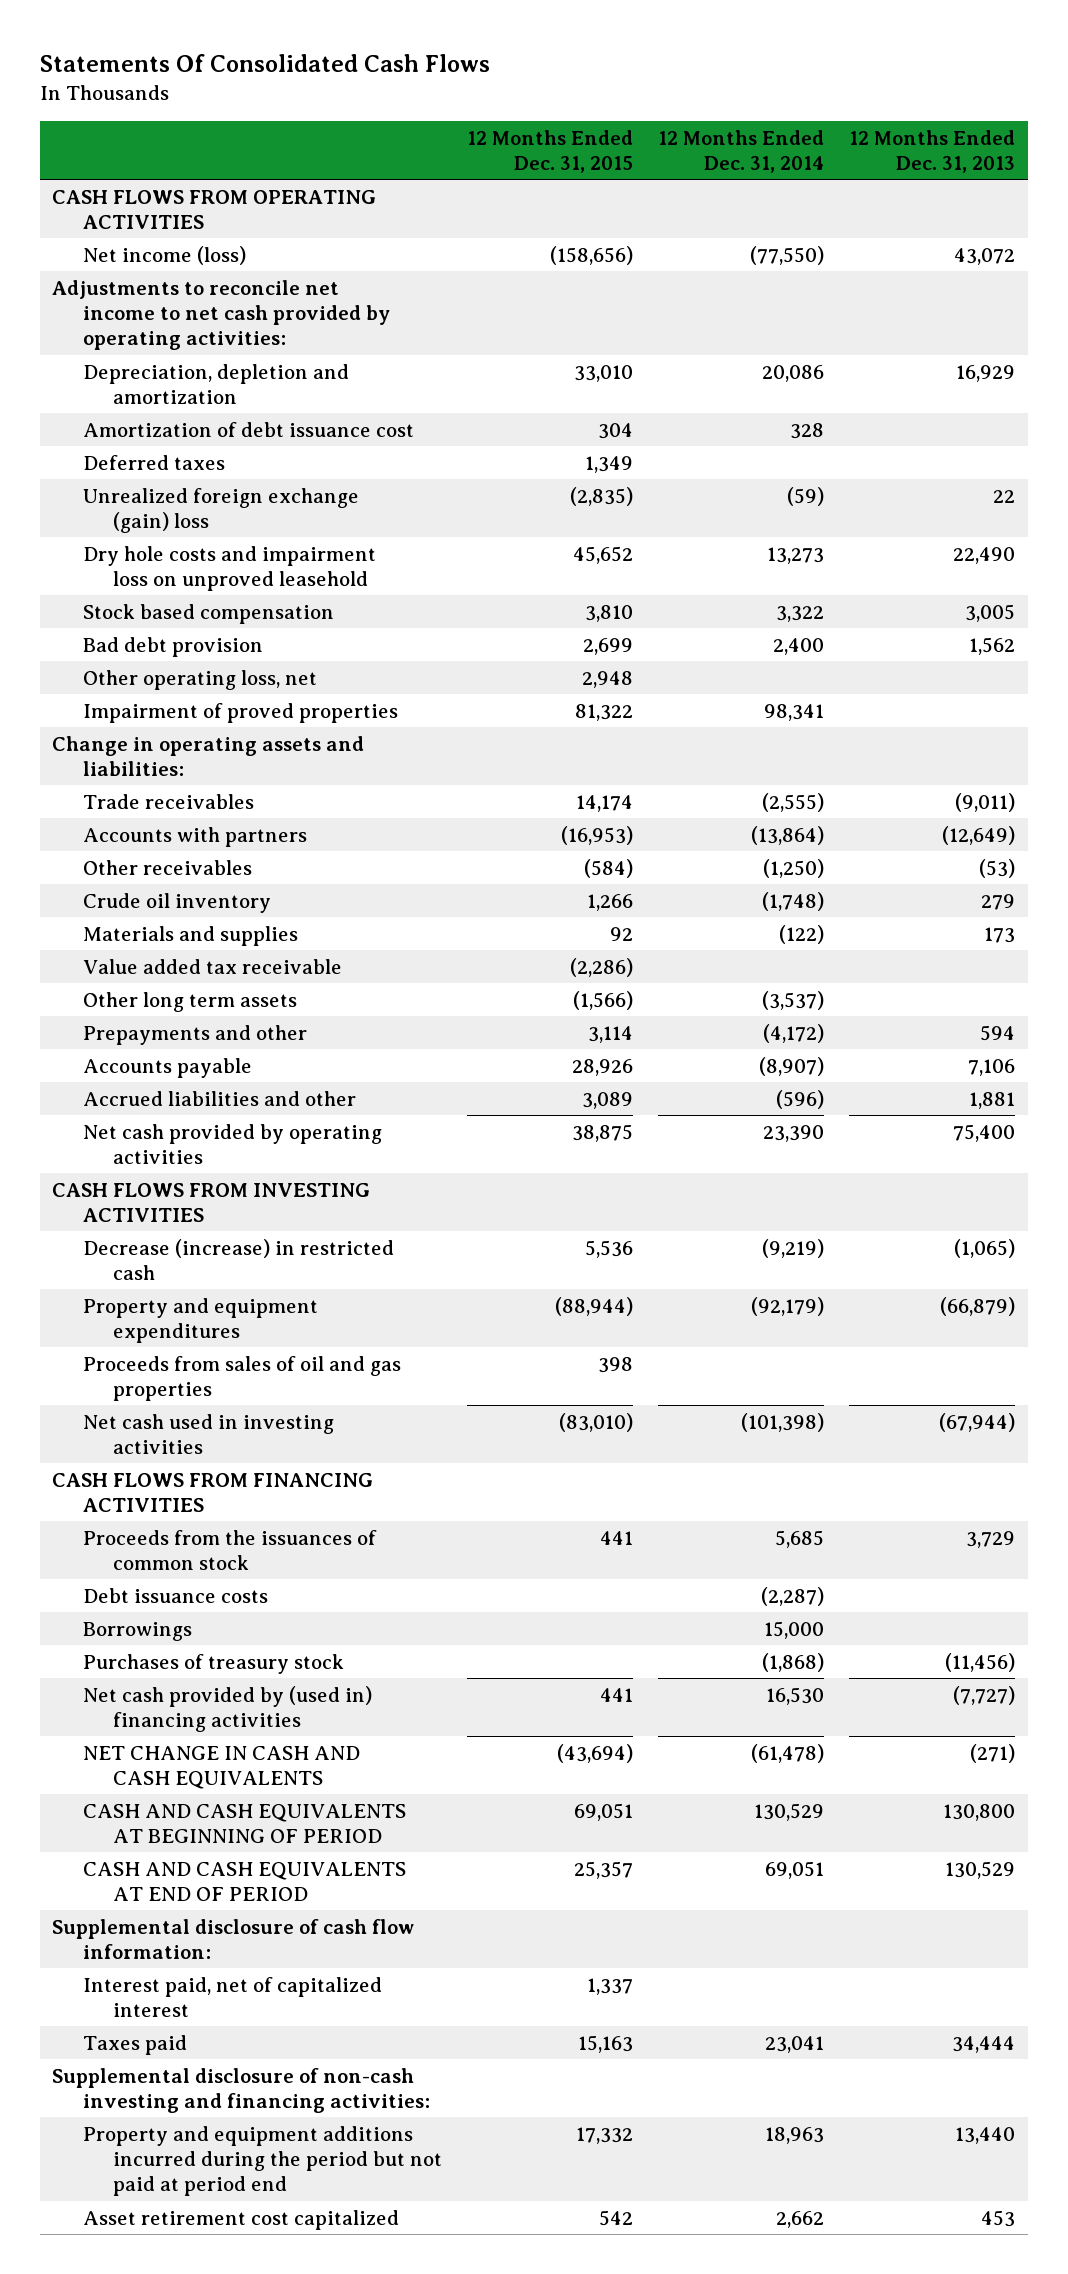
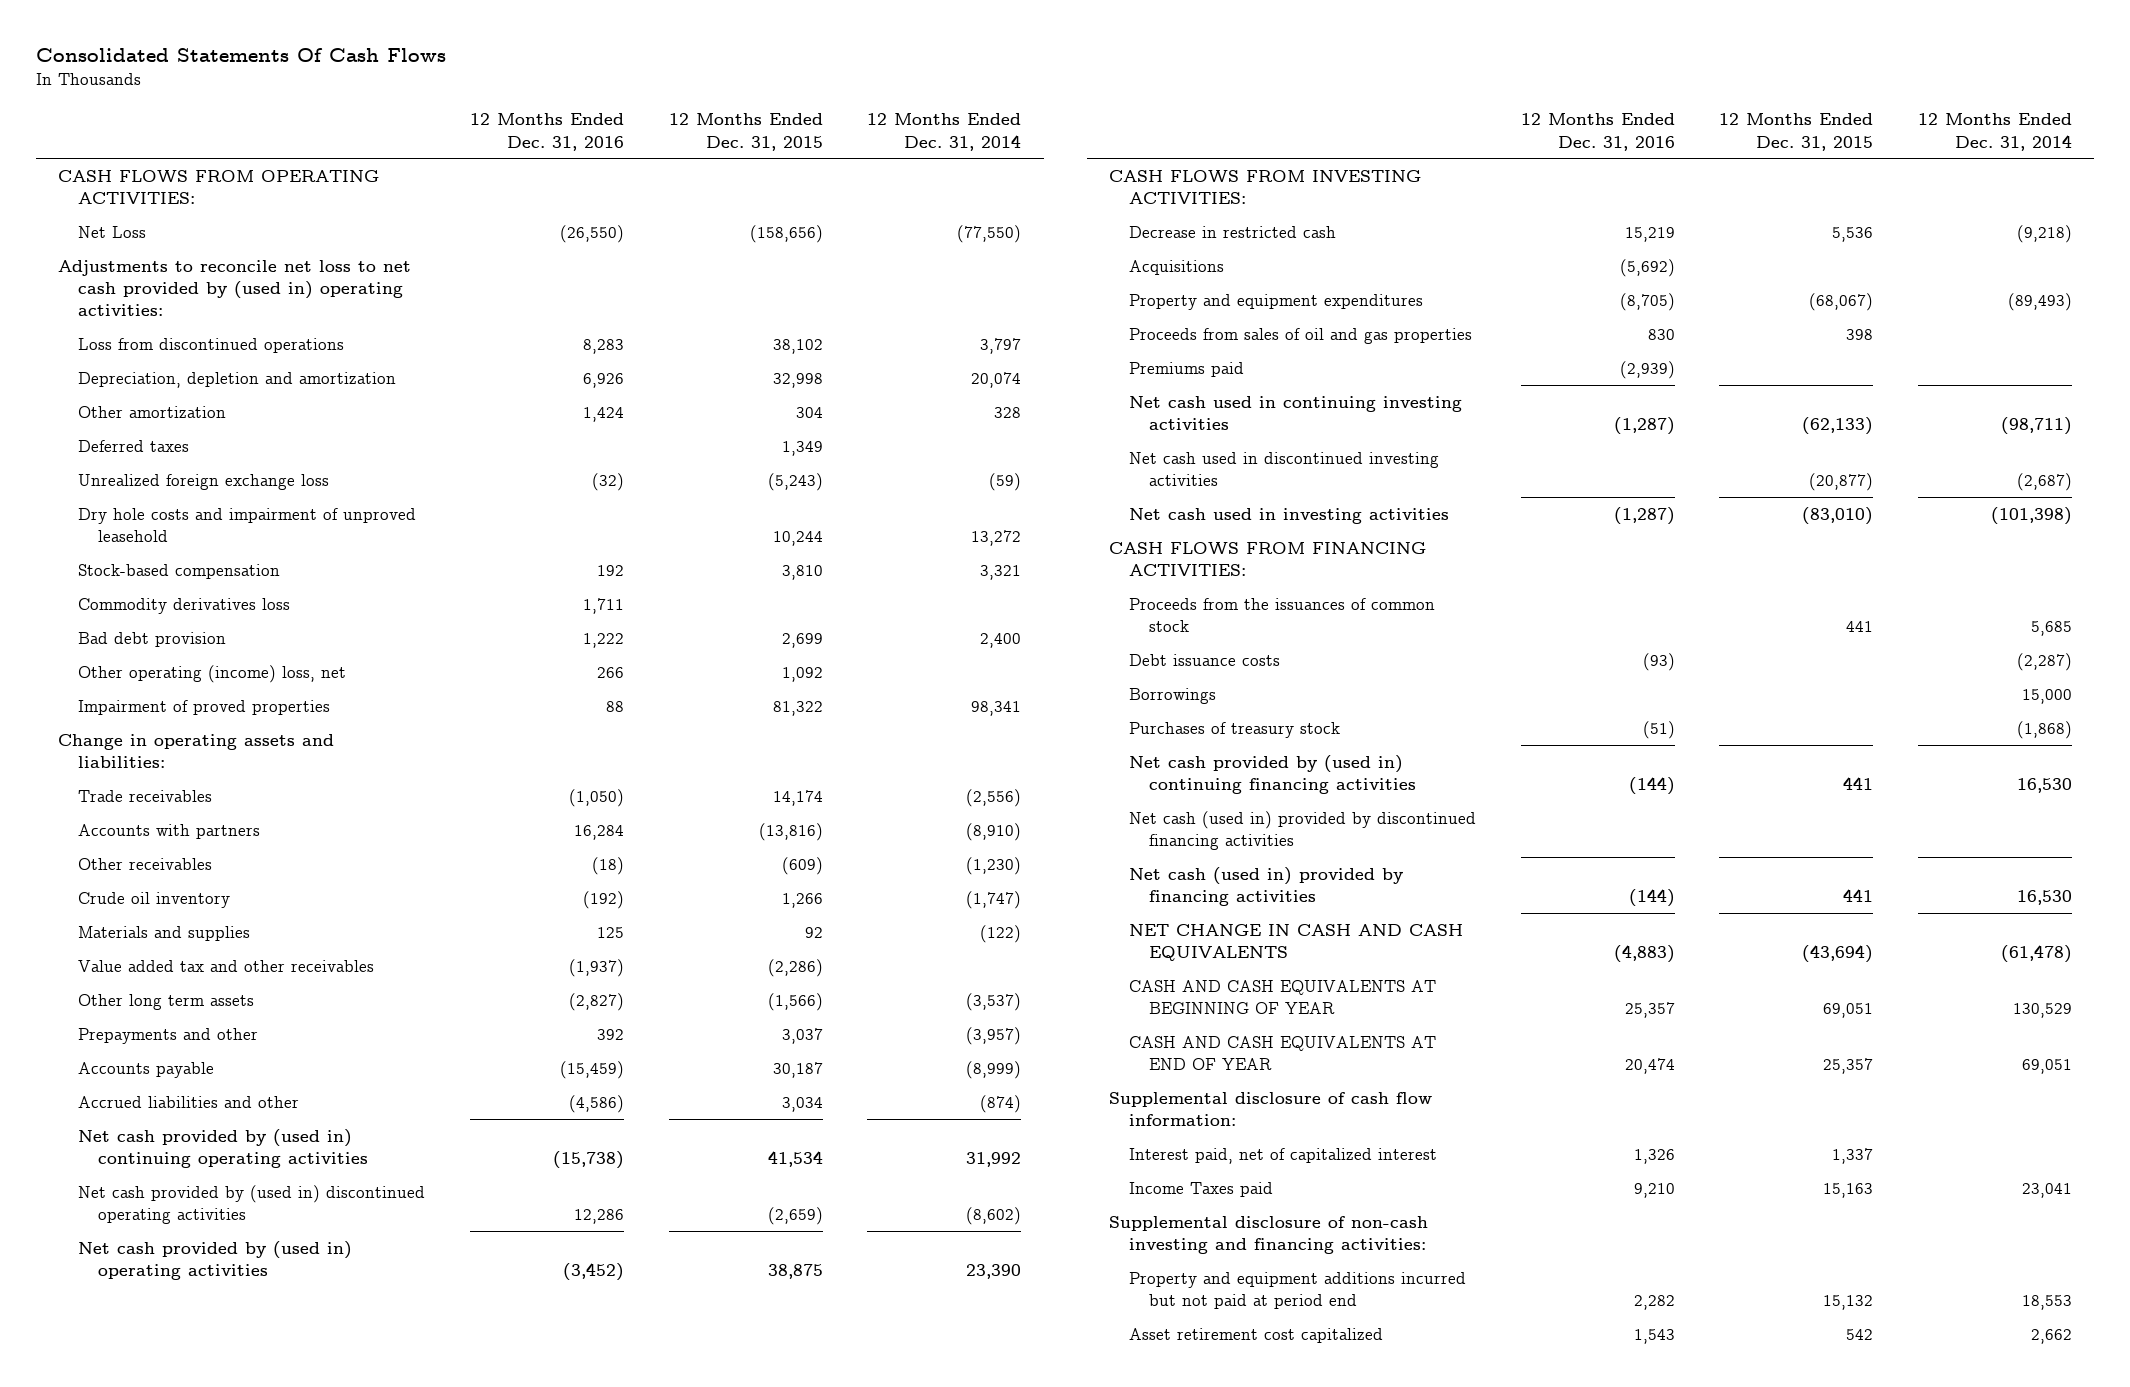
[39,54,490,73] Statements Of Consolidated Cash Flows -> [35,48,446,63] Consolidated Statements Of Cash Flows
[849,129,1016,173] 12 Months Ended Dec. 31, 2013 -> none
none -> [469,113,624,151] 12 Months Ended Dec. 31, 2016
[52,189,377,230] CASH FLOWS FROM OPERATING ACTIVITIES -> [57,169,379,204] CASH FLOWS FROM OPERATING ACTIVITIES:
[82,245,246,265] Net income (loss) -> [78,225,147,238] Net Loss
[52,279,390,351] Adjustments to reconcile net income to net cash provided by operating activities: -> [57,259,411,317] Adjustments to reconcile net loss to net cash provided by (used in) operating activities:
none -> [78,337,345,353] Loss from discontinued operations
[574,364,634,382] 33,010 -> [772,372,823,388] 32,998
[762,364,825,382] 20,086 -> [971,371,1022,388] 20,074
[82,421,414,437] Amortization of debt issuance cost -> [78,405,227,418] Other amortization
[82,487,359,534] Unrealized foreign exchange (gain) loss -> [78,473,330,490] Unrealized foreign exchange loss
[570,486,634,506] (2,835) -> [767,472,823,491] (5,243)
[82,545,376,592] Dry hole costs and impairment loss on unproved leasehold -> [78,507,417,542] Dry hole costs and impairment of unproved leasehold
[573,545,634,564] 45,652 -> [772,530,823,546] 10,244
[767,546,825,564] 13,273 -> [971,529,1022,546] 13,272
[82,603,334,624] Stock based compensation -> [78,563,281,579] Stock-based compensation
[776,605,825,622] 3,322 -> [980,564,1022,580] 3,321
none -> [78,597,291,614] Commodity derivatives loss
[82,669,317,690] Other operating loss, net -> [78,664,347,683] Other operating (income) loss, net
[582,670,634,688] 2,948 -> [781,666,823,682] 1,092
[762,792,825,812] (2,555) -> [966,788,1022,807] (2,556)
[561,825,634,845] (16,953) -> [758,822,823,841] (13,816)
[751,825,825,845] (13,864) -> [966,822,1022,841] (8,910)
[584,858,634,878] (584) -> [781,856,823,875] (609)
[763,858,825,878] (1,250) -> [966,856,1022,875] (1,230)
[762,891,825,911] (1,748) -> [966,890,1022,909] (1,747)
[82,958,342,974] Value added tax receivable -> [78,959,375,972] Value added tax and other receivables
[588,1025,634,1043] 3,114 -> [781,1027,823,1044] 3,037
[763,1023,825,1043] (4,172) -> [966,1026,1022,1045] (3,957)
[572,1058,634,1076] 28,926 -> [772,1061,823,1078] 30,187
[759,1056,825,1076] (8,907) -> [966,1060,1022,1079] (8,999)
[582,1091,634,1109] 3,089 -> [781,1096,823,1112] 3,034
[776,1089,825,1109] (596) -> [980,1094,1022,1113] (874)
[82,1123,382,1165] Net cash provided by operating activities -> [78,1128,369,1168] Net cash provided by (used in) continuing operating activities
[572,1123,634,1142] 38,875 -> [767,1150,823,1167] 41,534
[763,1124,825,1142] 23,390 -> [966,1151,1022,1167] 31,992
none -> [78,1184,426,1224] Net cash provided by (used in) discontinued operating activities
none -> [78,1240,353,1280] Net cash provided by (used in) operating activities
[52,1182,371,1223] CASH FLOWS FROM INVESTING ACTIVITIES -> [1108,169,1421,204] CASH FLOWS FROM INVESTING ACTIVITIES:
[82,1238,394,1281] Decrease (increase) in restricted cash -> [1129,225,1337,238] Decrease in restricted cash
[762,1238,825,1258] (9,219) -> [2017,224,2073,243] (9,218)
none -> [1129,259,1225,275] Acquisitions
[555,1296,634,1316] (88,944) -> [1809,292,1874,311] (68,067)
[751,1296,825,1316] (92,179) -> [2008,292,2073,311] (89,493)
none -> [1129,361,1245,377] Premiums paid
none -> [1129,395,1463,430] Net cash used in continuing investing activities
none -> [1129,451,1440,486] Net cash used in discontinued investing activities
[52,1472,374,1513] CASH FLOWS FROM FINANCING ACTIVITIES -> [1108,541,1426,576] CASH FLOWS FROM FINANCING ACTIVITIES:
[82,1685,372,1733] Net cash provided by (used in) financing activities -> [1129,754,1417,794] Net cash provided by (used in) continuing financing activities
none -> [1129,810,1477,850] Net cash (used in) provided by discontinued financing activities
none -> [1129,866,1404,906] Net cash (used in) provided by financing activities
[82,1803,406,1844] CASH AND CASH EQUIVALENTS AT BEGINNING OF PERIOD -> [1129,979,1437,1014] CASH AND CASH EQUIVALENTS AT BEGINNING OF YEAR
[82,1861,406,1902] CASH AND CASH EQUIVALENTS AT END OF PERIOD -> [1129,1035,1437,1070] CASH AND CASH EQUIVALENTS AT END OF YEAR
[82,2034,187,2055] Taxes paid -> [1129,1181,1274,1197] Income Taxes paid
[82,2125,443,2197] Property and equipment additions incurred during the period but not paid at period end -> [1129,1271,1467,1309] Property and equipment additions incurred but not paid at period end
[576,2126,634,2144] 17,332 -> [1823,1294,1874,1310] 15,132
[765,2126,825,2144] 18,963 -> [2022,1294,2073,1310] 18,553

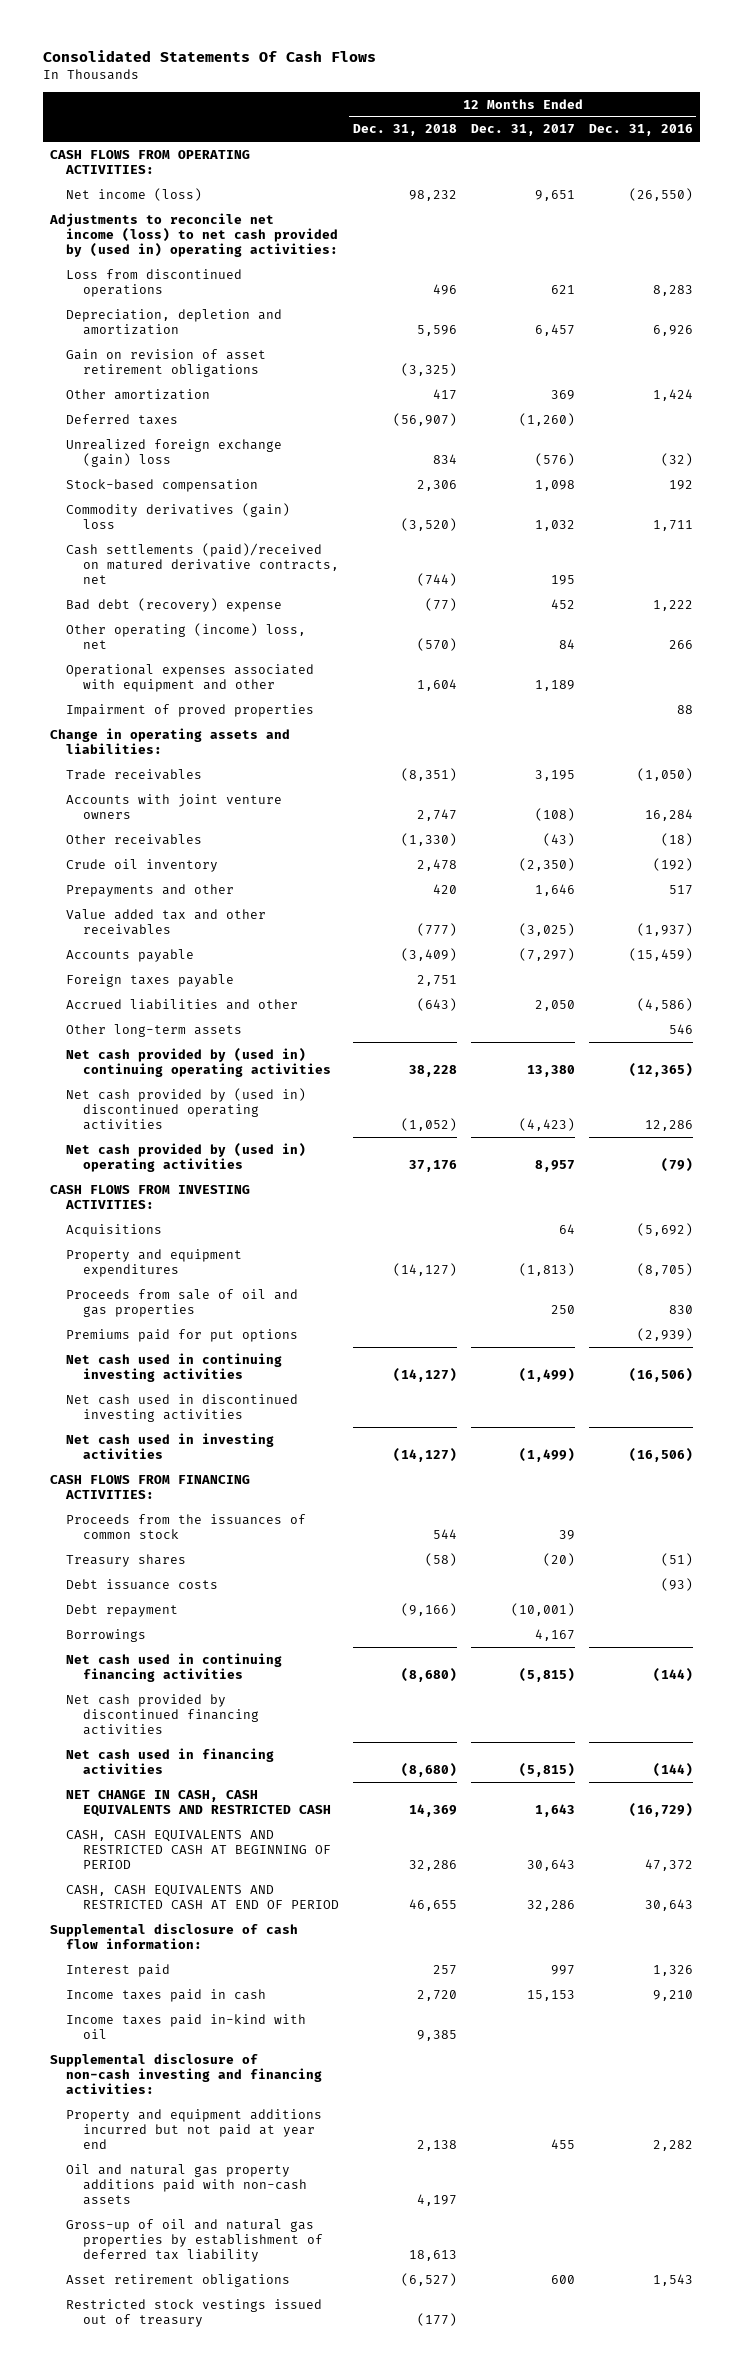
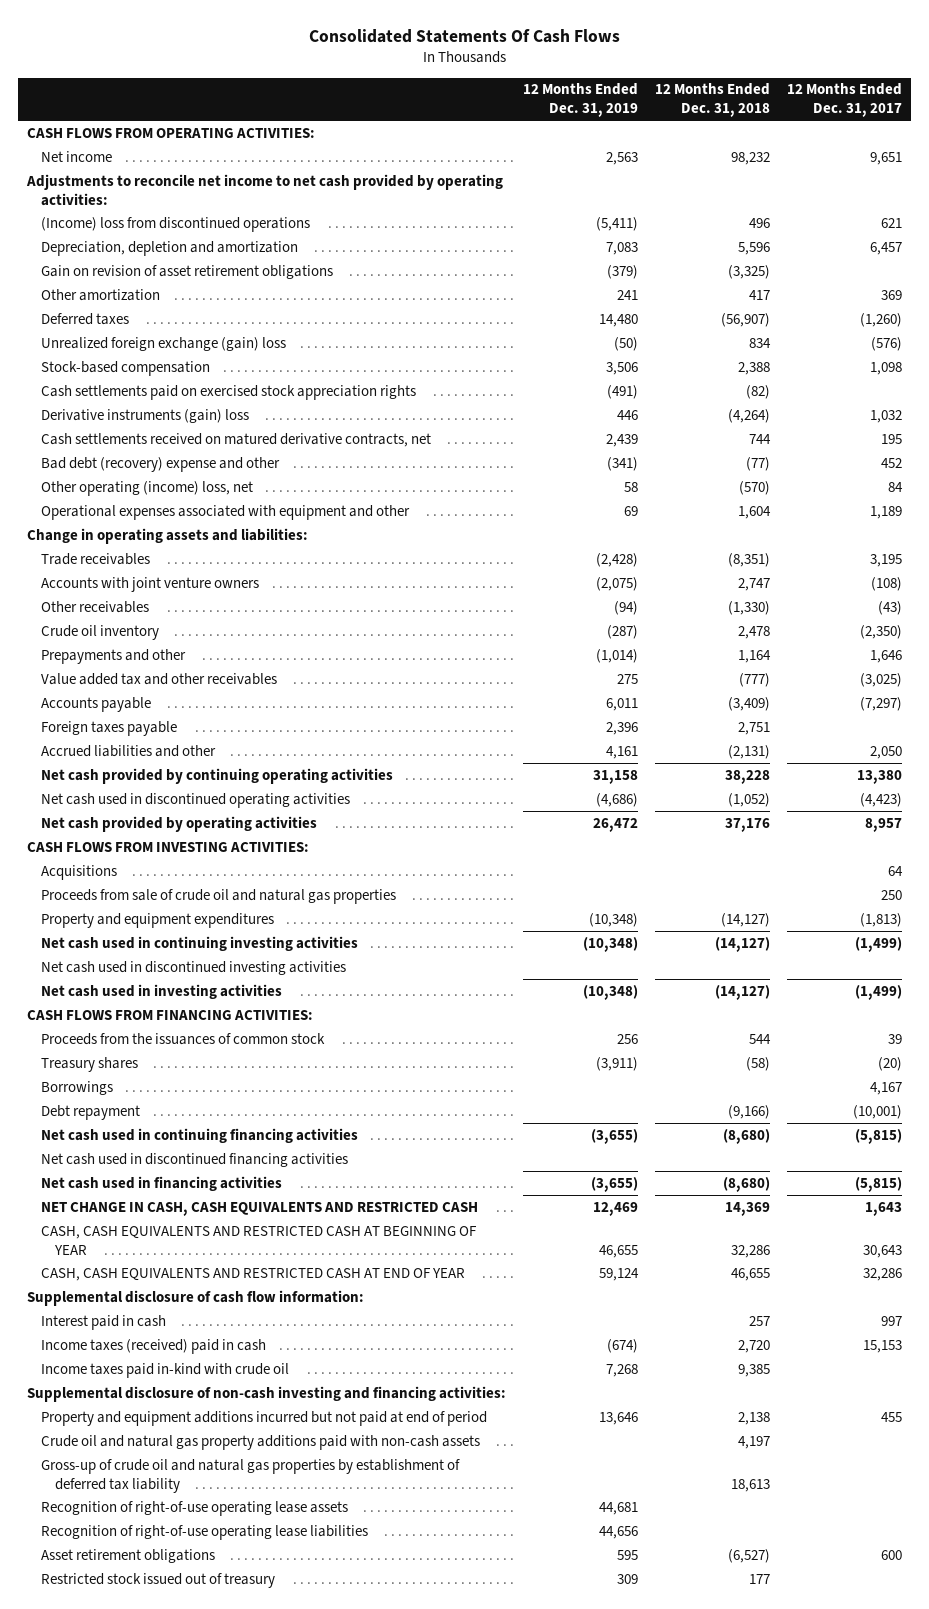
[588,124,693,137] Dec. 31, 2016 -> none
none -> [522,83,638,118] 12 Months Ended Dec. 31, 2019
[66,187,203,201] Net income (loss) -> [41,150,113,162] Net income
[48,212,339,257] Adjustments to reconcile net income (loss) to net cash provided by (used in) operating activities: -> [25,173,503,206] Adjustments to reconcile net income to net cash provided by operating activities:
[66,268,243,297] Loss from discontinued operations -> [41,216,311,232] (Income) loss from discontinued operations
[66,502,291,529] Commodity derivatives (gain) loss -> none
[416,479,457,491] 2,306 -> [738,361,771,375] 2,388
none -> [41,384,417,400] Cash settlements paid on exercised stock appreciation rights
none -> [41,408,250,423] Derivative instruments (gain) loss
[66,542,339,584] Cash settlements (paid)/received on matured derivative contracts, net -> [41,432,432,447] Cash settlements received on matured derivative contracts, net
[416,572,457,586] (744) -> [749,433,772,444] 744
[66,597,283,612] Bad debt (recovery) expense -> [41,456,281,472] Bad debt (recovery) expense and other
[66,703,315,717] Impairment of proved properties -> none
[432,883,457,894] 420 -> [738,649,772,663] 1,164
[66,1023,243,1037] Other long-term assets -> none
[416,997,457,1011] (643) -> [728,744,771,759] (2,131)
[66,1047,331,1077] Net cash provided by (used in) continuing operating activities -> [41,767,394,784] Net cash provided by continuing operating activities
[66,1087,307,1130] Net cash provided by (used in) discontinued operating activities -> [41,792,351,808] Net cash used in discontinued operating activities
[66,1142,307,1172] Net cash provided by (used in) operating activities -> [41,815,318,832] Net cash provided by operating activities
none -> [41,888,397,904] Proceeds from sale of crude oil and natural gas properties
[66,1288,299,1317] Proceeds from sale of oil and gas properties -> none
[66,1328,299,1342] Premiums paid for put options -> none
[66,1578,219,1590] Debt issuance costs -> none
[66,1603,179,1617] Debt repayment -> [41,1104,141,1120] Debt repayment
[66,1693,259,1735] Net cash provided by discontinued financing activities -> [41,1152,349,1167] Net cash used in discontinued financing activities
[66,1829,331,1869] CASH, CASH EQUIVALENTS AND RESTRICTED CASH AT BEGINNING OF PERIOD -> [41,1225,478,1255] CASH, CASH EQUIVALENTS AND RESTRICTED CASH AT BEGINNING OF YEAR
[66,1884,339,1909] CASH, CASH EQUIVALENTS AND RESTRICTED CASH AT END OF PERIOD -> [41,1267,466,1281] CASH, CASH EQUIVALENTS AND RESTRICTED CASH AT END OF YEAR
[66,1963,171,1977] Interest paid -> [41,1314,167,1330] Interest paid in cash
[66,1988,267,2002] Income taxes paid in cash -> [41,1338,267,1354] Income taxes (received) paid in cash
[66,2013,307,2039] Income taxes paid in-kind with oil -> [41,1362,290,1378] Income taxes paid in-kind with crude oil
[66,2108,323,2149] Property and equipment additions incurred but not paid at year end -> [41,1410,488,1426] Property and equipment additions incurred but not paid at end of period
[66,2163,307,2205] Oil and natural gas property additions paid with non-cash assets -> [41,1434,481,1450] Crude oil and natural gas property additions paid with non-cash assets
[66,2218,323,2262] Gross-up of oil and natural gas properties by establishment of deferred tax liability -> [41,1458,461,1493] Gross-up of crude oil and natural gas properties by establishment of deferred tax liability
none -> [41,1500,349,1516] Recognition of right-of-use operating lease assets
none -> [41,1524,369,1540] Recognition of right-of-use operating lease liabilities
[66,2298,323,2327] Restricted stock vestings issued out of treasury -> [41,1572,276,1588] Restricted stock issued out of treasury
[416,2312,457,2326] (177) -> [749,1573,771,1584] 177

